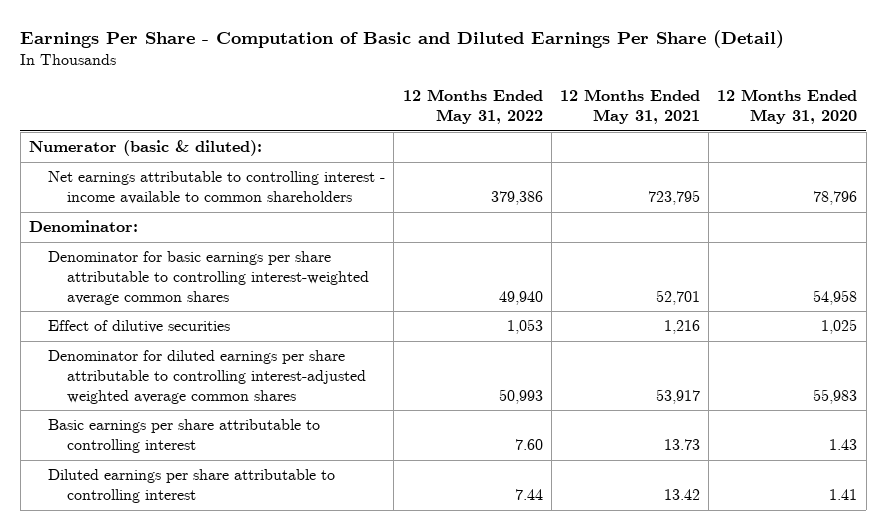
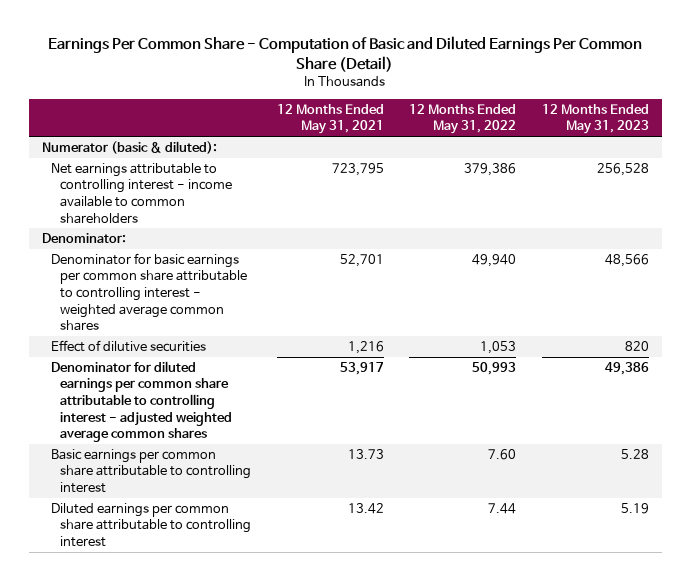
[20,30,785,49] Earnings Per Share - Computation of Basic and Diluted Earnings Per Share (Detail) -> [48,35,643,72] Earnings Per Common Share - Computation of Basic and Diluted Earnings Per Common Share (Detail)
[717,89,858,124] 12 Months Ended May 31, 2020 -> none
none -> [541,103,649,135] 12 Months Ended May 31, 2023
[48,251,370,305] Denominator for basic earnings per share attributable to controlling interest-weighted average common shares -> [50,252,247,332] Denominator for basic earnings per common share attributable to controlling interest - weighted average common shares
[48,350,367,404] Denominator for diluted earnings per share attributable to controlling interest-adjusted weighted average common shares -> [50,360,232,443] Denominator for diluted earnings per common share attributable to controlling interest - adjusted weighted average common shares
[48,419,321,454] Basic earnings per share attributable to controlling interest -> [50,448,251,494] Basic earnings per common share attributable to controlling interest
[48,469,336,504] Diluted earnings per share attributable to controlling interest -> [50,502,251,548] Diluted earnings per common share attributable to controlling interest

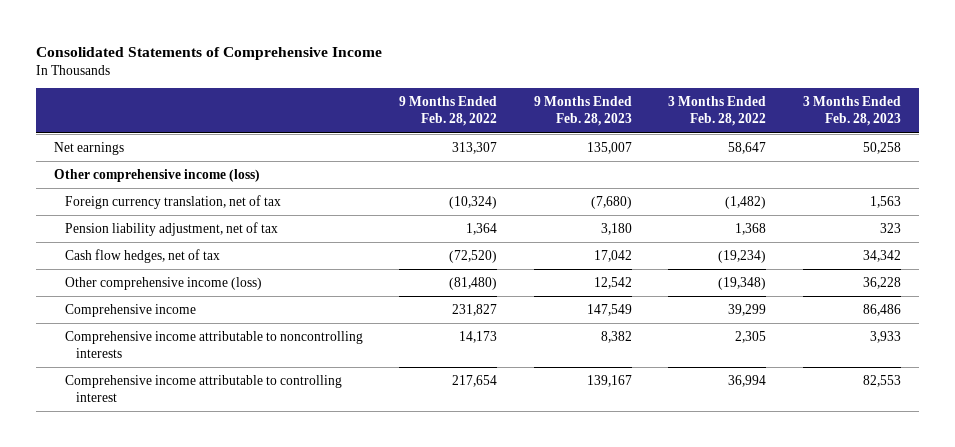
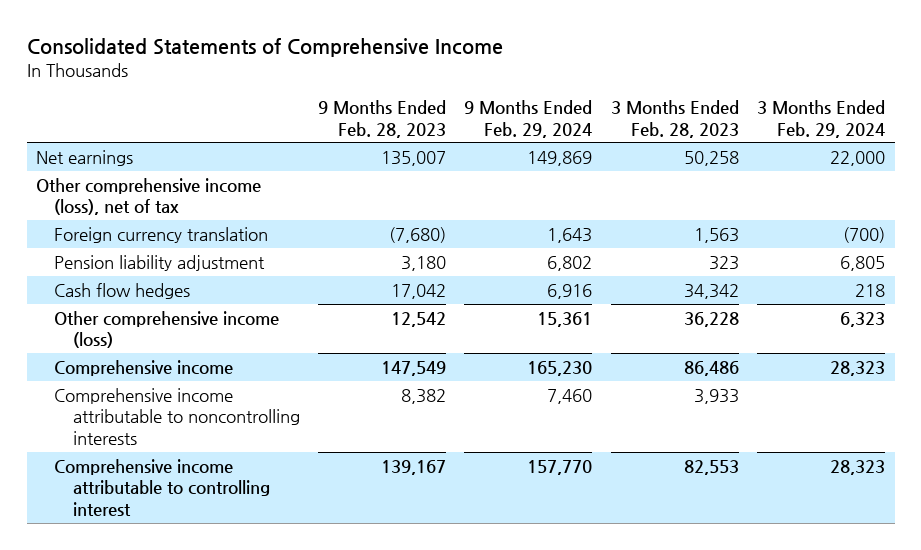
[399,96,498,127] 9 Months Ended Feb. 28, 2022 -> none
[668,96,767,127] 3 Months Ended Feb. 28, 2022 -> none
none -> [464,100,593,138] 9 Months Ended Feb. 29, 2024
none -> [757,100,886,138] 3 Months Ended Feb. 29, 2024
[53,168,260,182] Other comprehensive income (loss) -> [35,177,261,216] Other comprehensive income (loss), net of tax
[64,194,281,209] Foreign currency translation, net of tax -> [54,226,269,243] Foreign currency translation
[64,221,278,236] Pension liability adjustment, net of tax -> [54,254,266,271] Pension liability adjustment
[64,248,220,263] Cash flow hedges, net of tax -> [54,282,191,299] Cash flow hedges

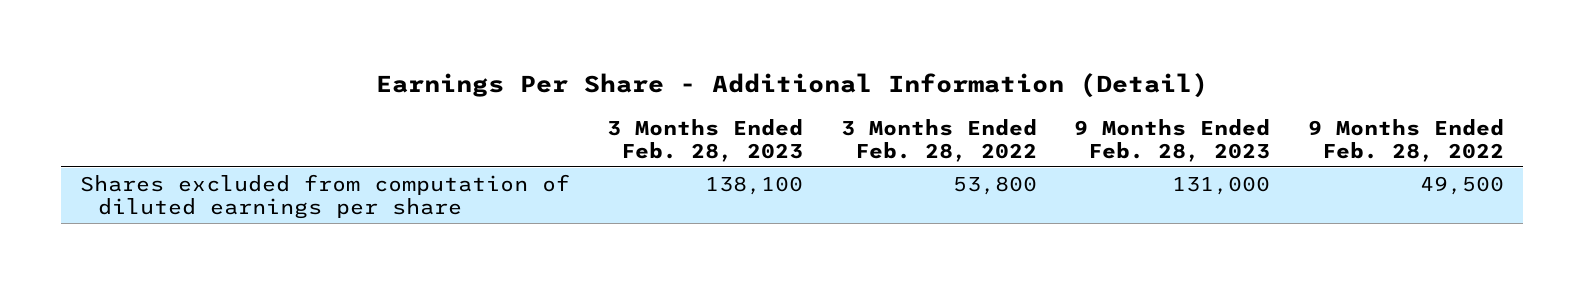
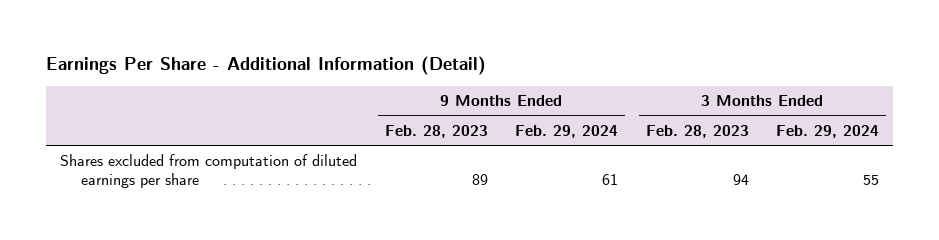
[840,118,1037,163] 3 Months Ended Feb. 28, 2022 -> none
[1307,118,1504,163] 9 Months Ended Feb. 28, 2022 -> none
none -> [515,124,619,138] Feb. 29, 2024
none -> [776,124,880,138] Feb. 29, 2024
[705,175,804,195] 138,100 -> [732,173,749,185] 94
[1172,175,1271,195] 131,000 -> [471,173,488,185] 89

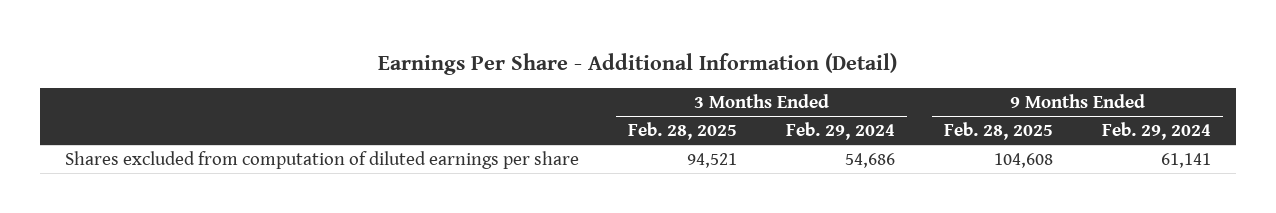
[384,124,488,138] Feb. 28, 2023 -> none
[645,124,749,138] Feb. 28, 2023 -> none
none -> [627,122,737,141] Feb. 28, 2025
none -> [944,122,1054,141] Feb. 28, 2025
[602,173,619,185] 61 -> [1161,152,1212,168] 61,141
[863,174,880,185] 55 -> [845,152,896,168] 54,686

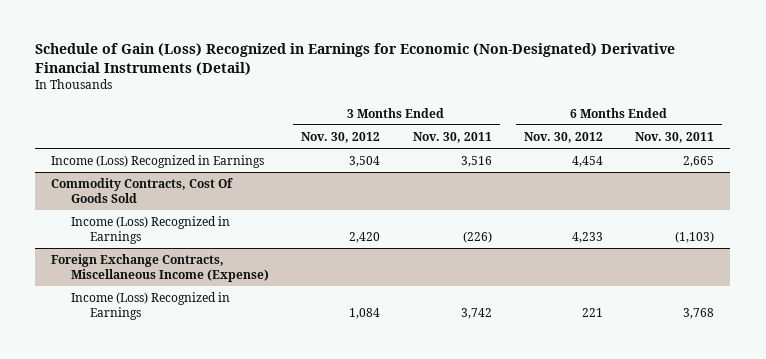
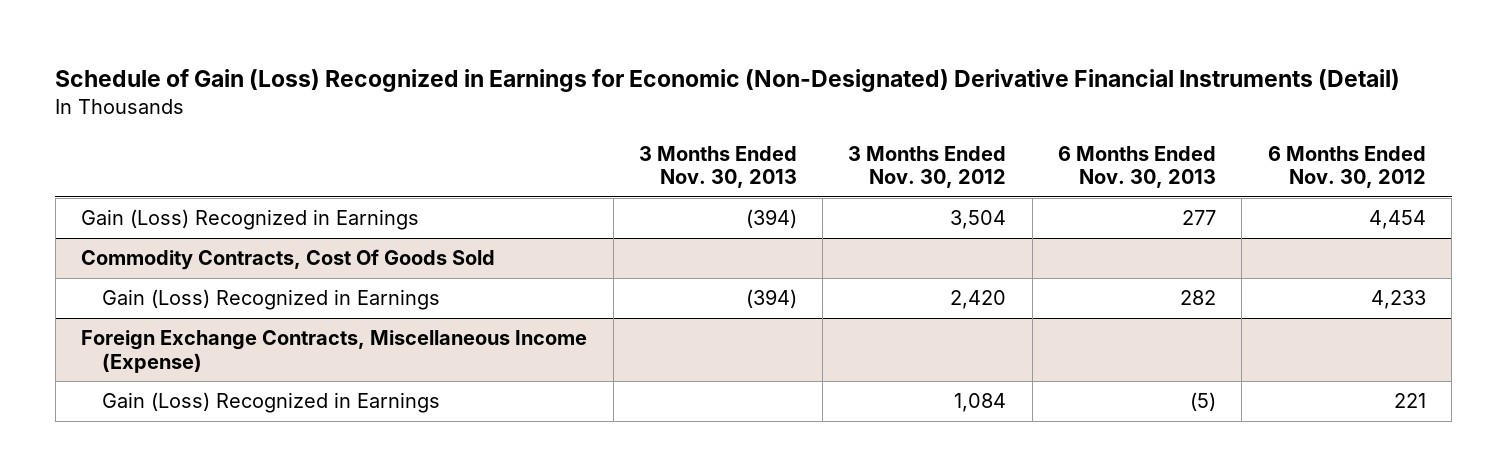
[412,131,492,143] Nov. 30, 2011 -> none
[635,131,715,143] Nov. 30, 2011 -> none
none -> [638,145,797,189] 3 Months Ended Nov. 30, 2013
none -> [1058,145,1217,189] 6 Months Ended Nov. 30, 2013
[51,155,265,169] Income (Loss) Recognized in Earnings -> [81,209,420,231] Gain (Loss) Recognized in Earnings
[70,216,230,244] Income (Loss) Recognized in Earnings -> [102,289,441,311] Gain (Loss) Recognized in Earnings
[70,292,230,320] Income (Loss) Recognized in Earnings -> [102,392,441,414] Gain (Loss) Recognized in Earnings

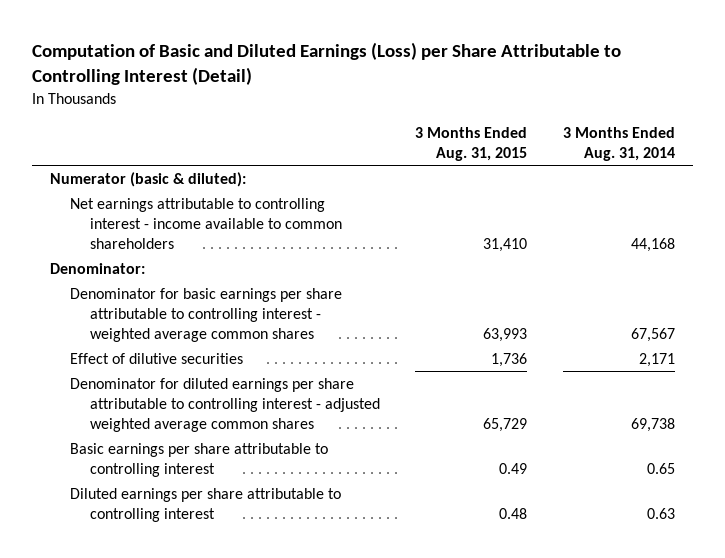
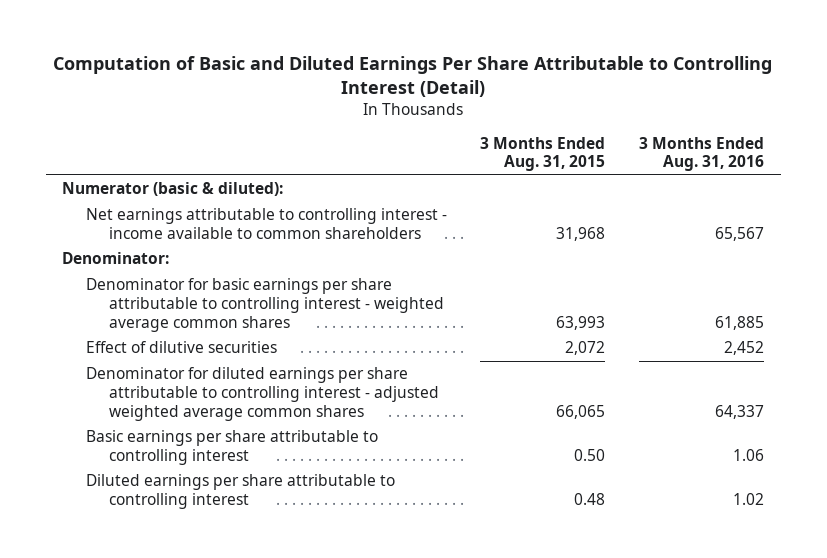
[32,42,622,86] Computation of Basic and Diluted Earnings (Loss) per Share Attributable to Controlling Interest (Detail) -> [53,55,773,97] Computation of Basic and Diluted Earnings Per Share Attributable to Controlling Interest (Detail)
[562,127,675,162] 3 Months Ended Aug. 31, 2014 -> none
none -> [639,136,765,172] 3 Months Ended Aug. 31, 2016
[483,238,528,253] 31,410 -> [556,227,606,242] 31,968
[491,352,528,367] 1,736 -> [565,341,606,356] 2,072
[483,418,528,433] 65,729 -> [556,404,606,419] 66,065
[499,462,528,474] 0.49 -> [574,449,606,462] 0.50

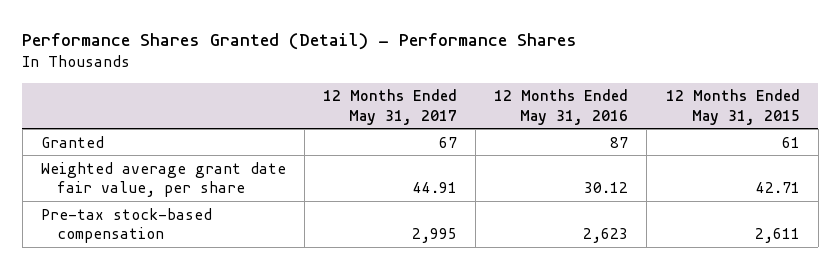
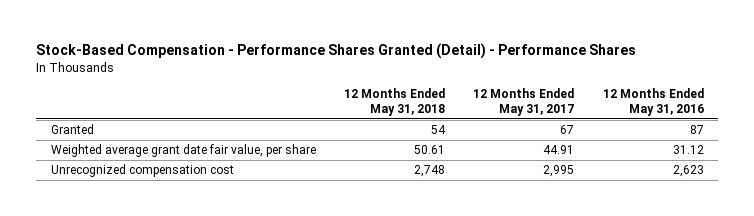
[22,33,578,51] Performance Shares Granted (Detail) - Performance Shares -> [36,43,637,60] Stock-Based Compensation - Performance Shares Granted (Detail) - Performance Shares
[665,89,800,125] 12 Months Ended May 31, 2015 -> none
none -> [343,88,445,116] 12 Months Ended May 31, 2018
[584,181,629,193] 30.12 -> [672,145,704,155] 31.12
[40,207,212,243] Pre-tax stock-based compensation -> [50,164,234,178] Unrecognized compensation cost

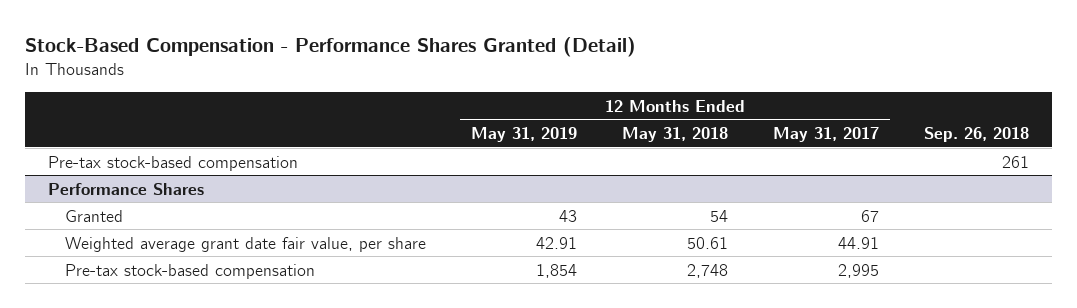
[36,43,637,60] Stock-Based Compensation - Performance Shares Granted (Detail) - Performance Shares -> [25,36,637,57] Stock-Based Compensation - Performance Shares Granted (Detail)
[602,88,704,116] 12 Months Ended May 31, 2016 -> none
none -> [471,126,578,142] May 31, 2019
none -> [924,126,1030,142] Sep. 26, 2018
none -> [47,155,298,171] Pre-tax stock-based compensation
none -> [47,182,204,195] Performance Shares
[50,164,234,178] Unrecognized compensation cost -> [65,263,316,279] Pre-tax stock-based compensation

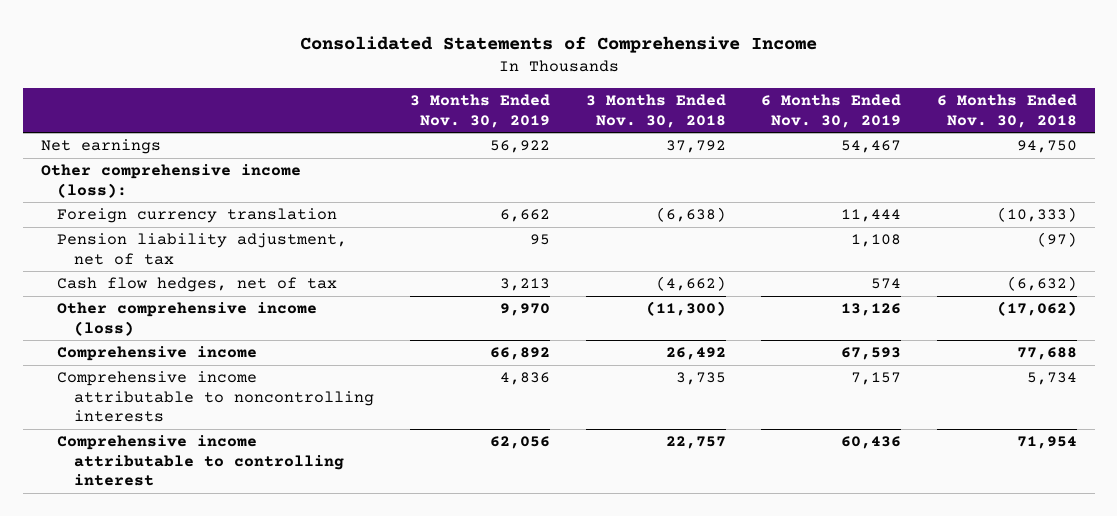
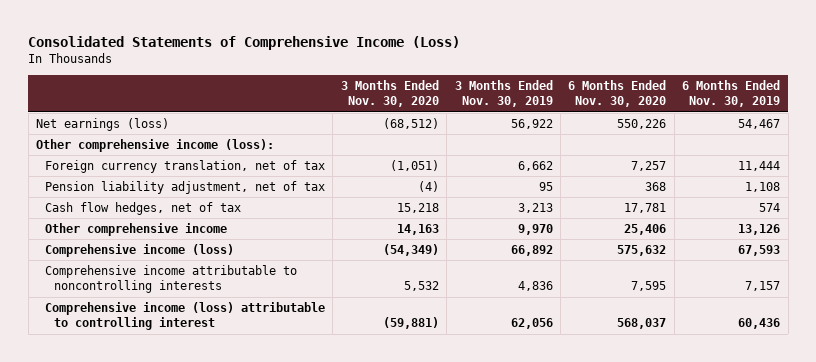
[299,35,817,53] Consolidated Statements of Comprehensive Income -> [28,35,461,50] Consolidated Statements of Comprehensive Income (Loss)
[585,94,726,128] 3 Months Ended Nov. 30, 2018 -> none
[936,94,1077,128] 6 Months Ended Nov. 30, 2018 -> none
none -> [340,79,439,108] 3 Months Ended Nov. 30, 2020
none -> [568,79,667,108] 6 Months Ended Nov. 30, 2020
[40,139,161,155] Net earnings -> [36,117,170,131] Net earnings (loss)
[57,208,338,224] Foreign currency translation -> [44,159,325,173] Foreign currency translation, net of tax
[57,302,318,336] Other comprehensive income (loss) -> [44,222,227,236] Other comprehensive income
[57,346,258,362] Comprehensive income -> [44,243,234,257] Comprehensive income (loss)
[57,435,345,487] Comprehensive income attributable to controlling interest -> [44,301,325,331] Comprehensive income (loss) attributable to controlling interest

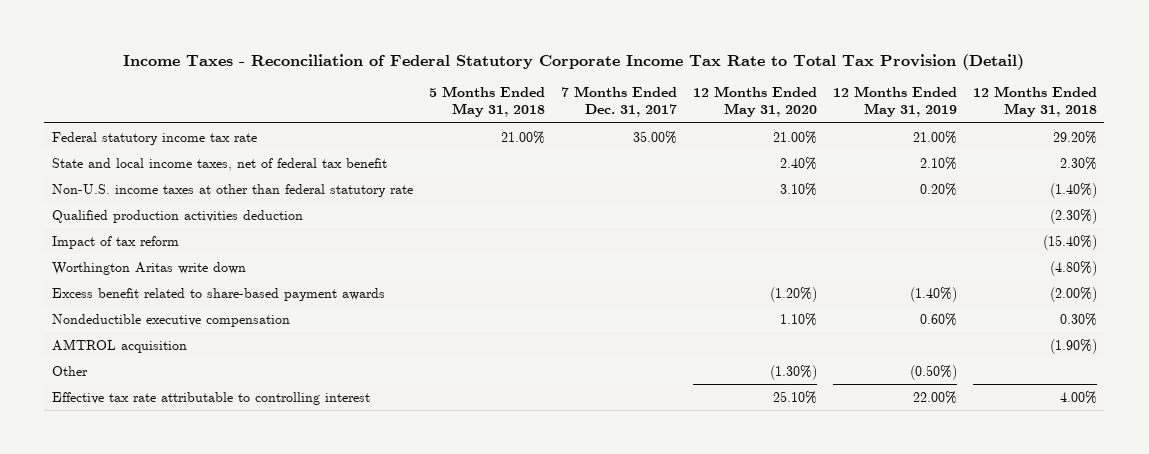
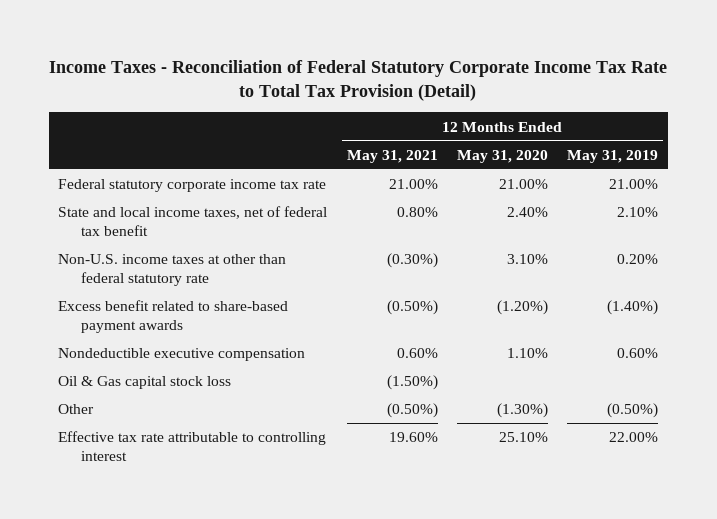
[429,86,546,118] 5 Months Ended May 31, 2018 -> none
[561,86,678,118] 7 Months Ended Dec. 31, 2017 -> none
[972,86,1097,118] 12 Months Ended May 31, 2018 -> none
none -> [346,149,438,163] May 31, 2021
[52,131,258,145] Federal statutory income tax rate -> [58,179,327,193] Federal statutory corporate income tax rate
[52,209,304,223] Qualified production activities deduction -> none
[52,235,180,249] Impact of tax reform -> none
[52,261,247,275] Worthington Aritas write down -> none
[52,338,188,353] AMTROL acquisition -> none
none -> [58,376,232,390] Oil & Gas capital stock loss

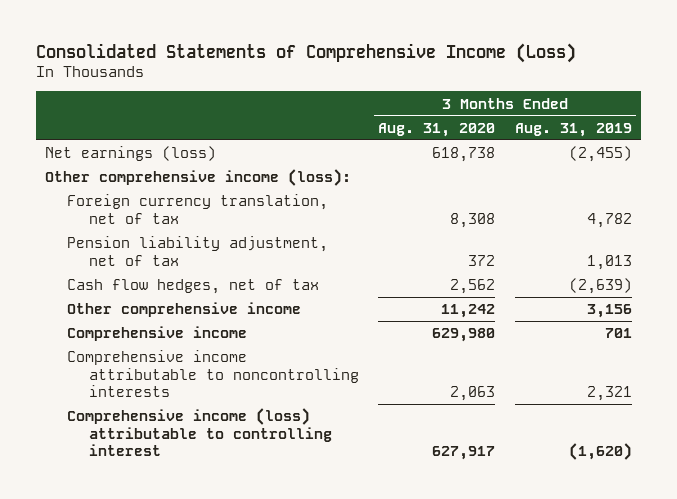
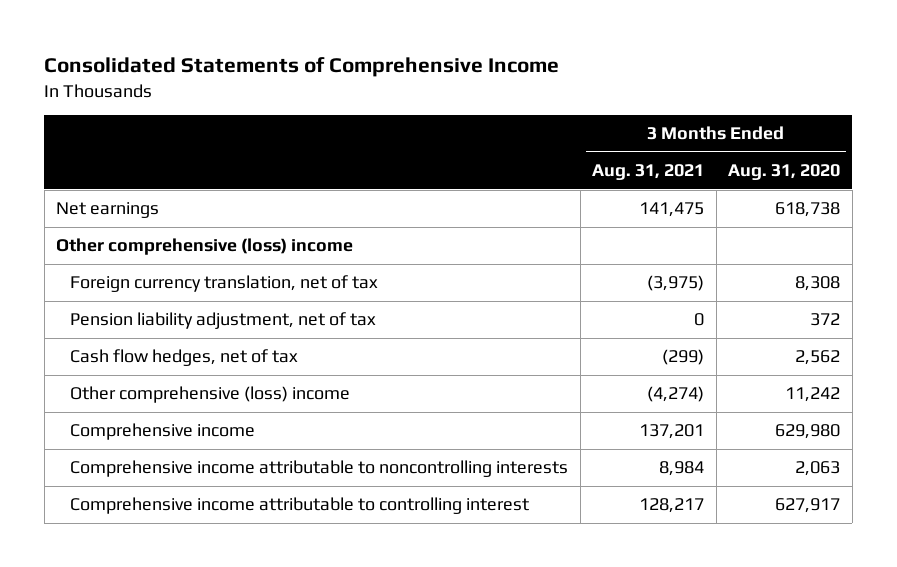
[35,42,576,63] Consolidated Statements of Comprehensive Income (Loss) -> [44,57,560,78] Consolidated Statements of Comprehensive Income
[514,122,632,137] Aug. 31, 2019 -> none
none -> [592,164,705,181] Aug. 31, 2021
[45,146,217,162] Net earnings (loss) -> [56,202,160,219] Net earnings
[45,169,352,187] Other comprehensive income (loss): -> [56,238,354,256] Other comprehensive (loss) income
[67,302,302,318] Other comprehensive income -> [70,386,351,404] Other comprehensive (loss) income
[67,408,333,457] Comprehensive income (loss) attributable to controlling interest -> [70,497,530,515] Comprehensive income attributable to controlling interest

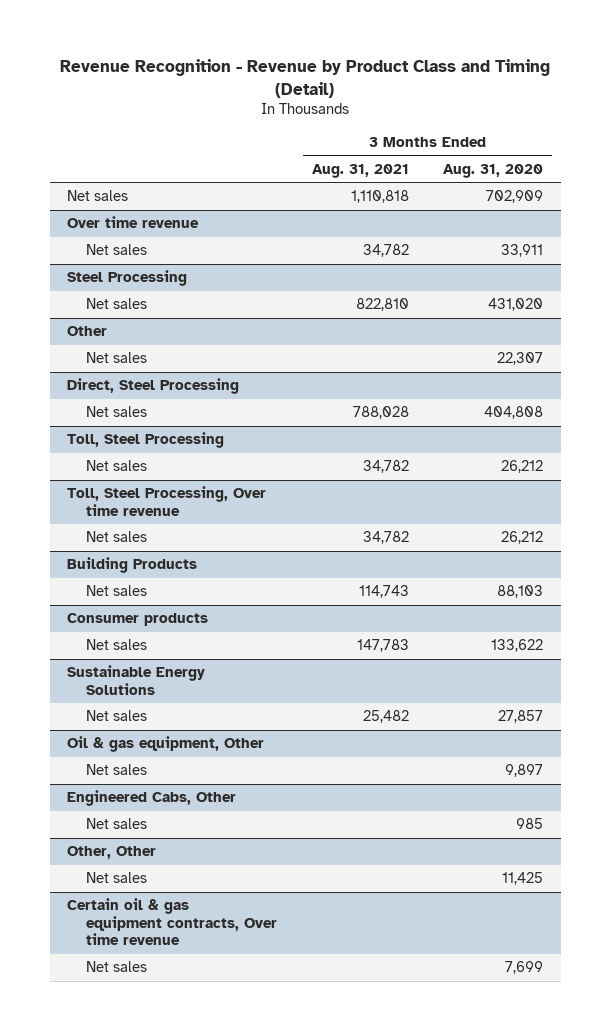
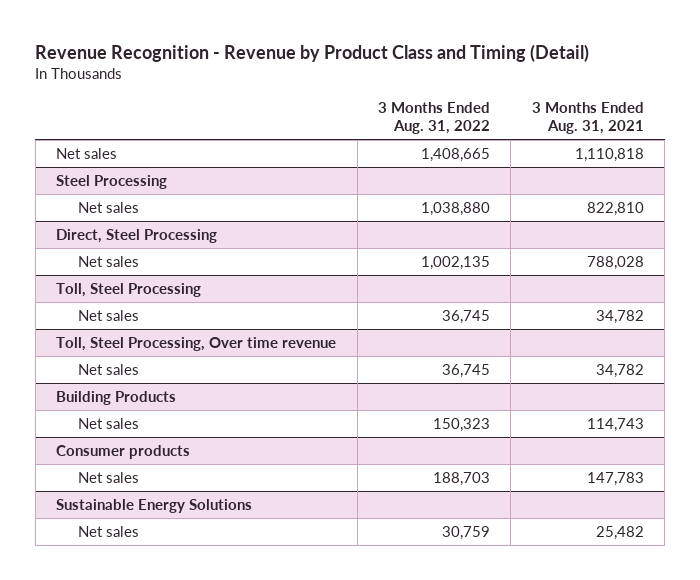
[443,163,544,178] Aug. 31, 2020 -> none
none -> [377,101,490,135] 3 Months Ended Aug. 31, 2022
[67,216,200,229] Over time revenue -> none
[85,244,147,256] Net sales -> none
[67,326,108,337] Other -> none
[85,352,147,364] Net sales -> none
[67,736,265,753] Oil & gas equipment, Other -> none
[85,764,147,776] Net sales -> none
[67,790,237,807] Engineered Cabs, Other -> none
[85,818,147,830] Net sales -> none
[67,846,157,860] Other, Other -> none
[85,872,147,884] Net sales -> none
[67,898,277,946] Certain oil & gas equipment contracts, Over time revenue -> none
[85,961,147,973] Net sales -> none

